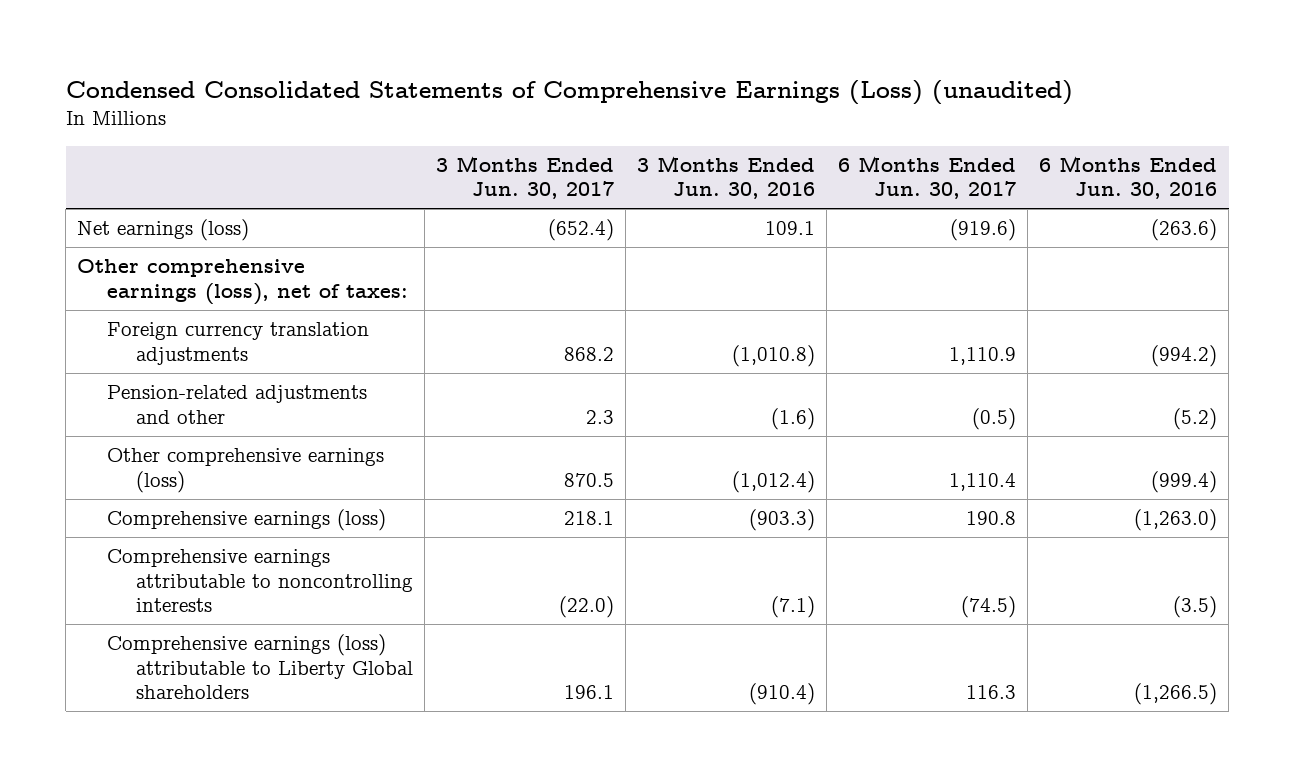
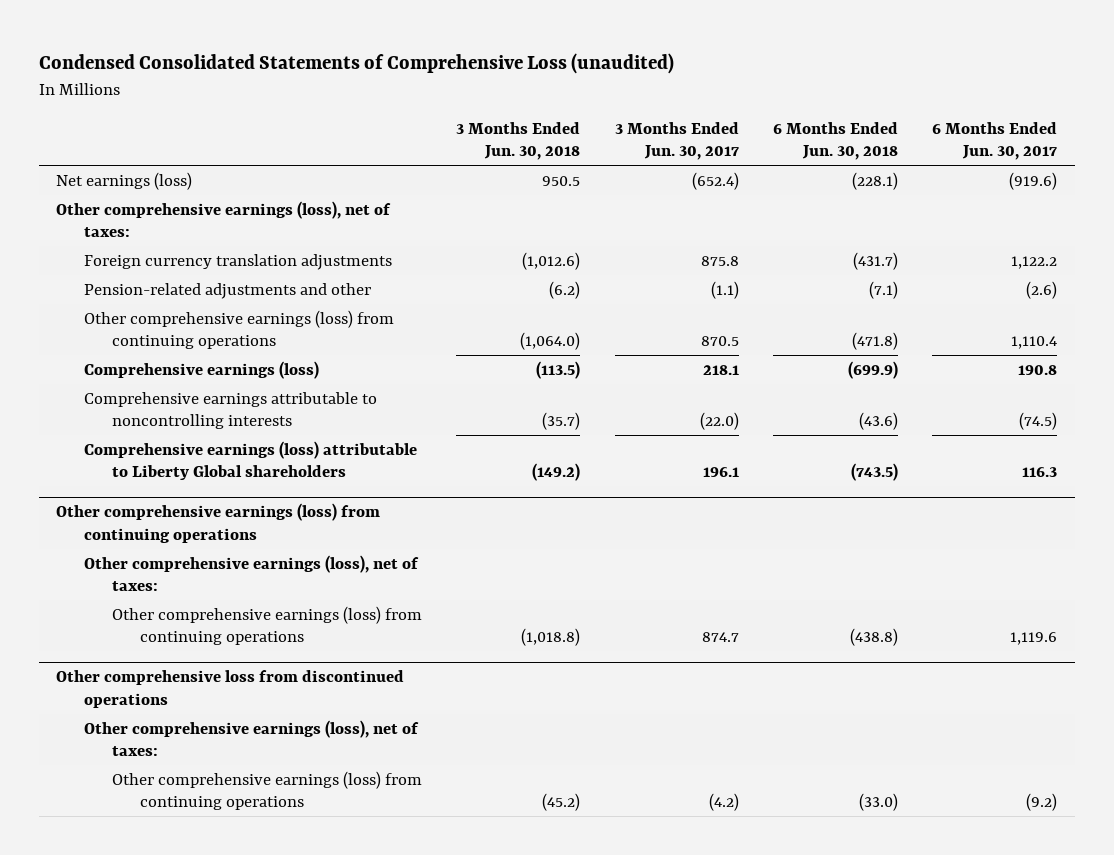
[65,79,1073,105] Condensed Consolidated Statements of Comprehensive Earnings (Loss) (unaudited) -> [39,52,675,74] Condensed Consolidated Statements of Comprehensive Loss (unaudited)
[637,155,816,200] 3 Months Ended Jun. 30, 2016 -> none
[1039,155,1218,200] 6 Months Ended Jun. 30, 2016 -> none
none -> [456,121,581,161] 3 Months Ended Jun. 30, 2018
none -> [773,121,899,161] 6 Months Ended Jun. 30, 2018
[564,346,615,361] 868.2 -> [700,255,739,266] 875.8
[949,346,1017,365] 1,110.9 -> [1011,255,1058,269] 1,122.2
[586,409,615,424] 2.3 -> [710,280,739,299] (1.1)
[972,407,1017,430] (0.5) -> [1026,280,1058,299] (2.6)
[106,448,384,493] Other comprehensive earnings (loss) -> [84,309,395,350] Other comprehensive earnings (loss) from continuing operations
none -> [56,503,381,543] Other comprehensive earnings (loss) from continuing operations
none -> [84,554,420,592] Other comprehensive earnings (loss), net of taxes:
none -> [111,605,422,646] Other comprehensive earnings (loss) from continuing operations
none -> [56,670,405,708] Other comprehensive loss from discontinued operations
none -> [84,719,420,757] Other comprehensive earnings (loss), net of taxes:
none -> [111,770,422,811] Other comprehensive earnings (loss) from continuing operations

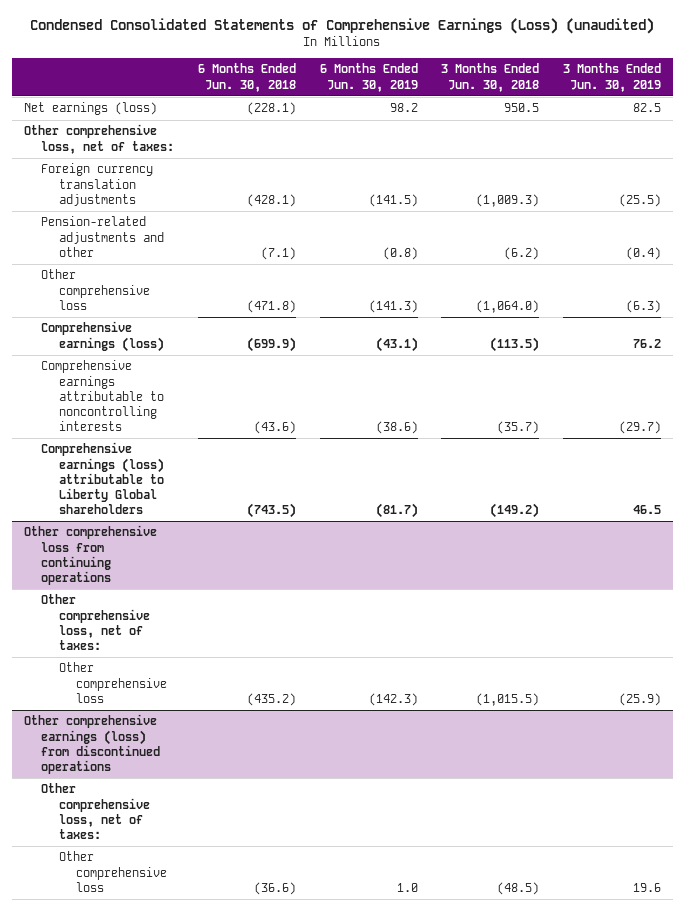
[39,52,675,74] Condensed Consolidated Statements of Comprehensive Loss (unaudited) -> [30,18,655,35] Condensed Consolidated Statements of Comprehensive Earnings (Loss) (unaudited)
[614,121,739,161] 3 Months Ended Jun. 30, 2017 -> none
[932,121,1058,161] 6 Months Ended Jun. 30, 2017 -> none
none -> [319,63,418,92] 6 Months Ended Jun. 30, 2019
none -> [562,63,661,92] 3 Months Ended Jun. 30, 2019
[56,200,392,238] Other comprehensive earnings (loss), net of taxes: -> [23,124,175,154] Other comprehensive loss, net of taxes:
[522,251,581,270] (1,012.6) -> [476,193,540,207] (1,009.3)
[853,251,899,270] (431.7) -> [246,193,296,207] (428.1)
[84,309,395,350] Other comprehensive earnings (loss) from continuing operations -> [41,269,150,310] Other comprehensive loss
[56,503,381,543] Other comprehensive earnings (loss) from continuing operations -> [23,525,157,585] Other comprehensive loss from continuing operations
[84,554,420,592] Other comprehensive earnings (loss), net of taxes: -> [41,594,150,650] Other comprehensive loss, net of taxes:
[111,605,422,646] Other comprehensive earnings (loss) from continuing operations -> [58,662,168,703] Other comprehensive loss
[521,628,581,647] (1,018.8) -> [476,692,540,706] (1,015.5)
[850,628,899,647] (438.8) -> [246,692,296,706] (435.2)
[56,670,405,708] Other comprehensive loss from discontinued operations -> [23,714,161,774] Other comprehensive earnings (loss) from discontinued operations
[84,719,420,757] Other comprehensive earnings (loss), net of taxes: -> [41,783,150,839] Other comprehensive loss, net of taxes:
[111,770,422,811] Other comprehensive earnings (loss) from continuing operations -> [58,851,168,892] Other comprehensive loss
[542,793,581,812] (45.2) -> [497,881,540,895] (48.5)
[859,793,899,812] (33.0) -> [253,881,296,895] (36.6)

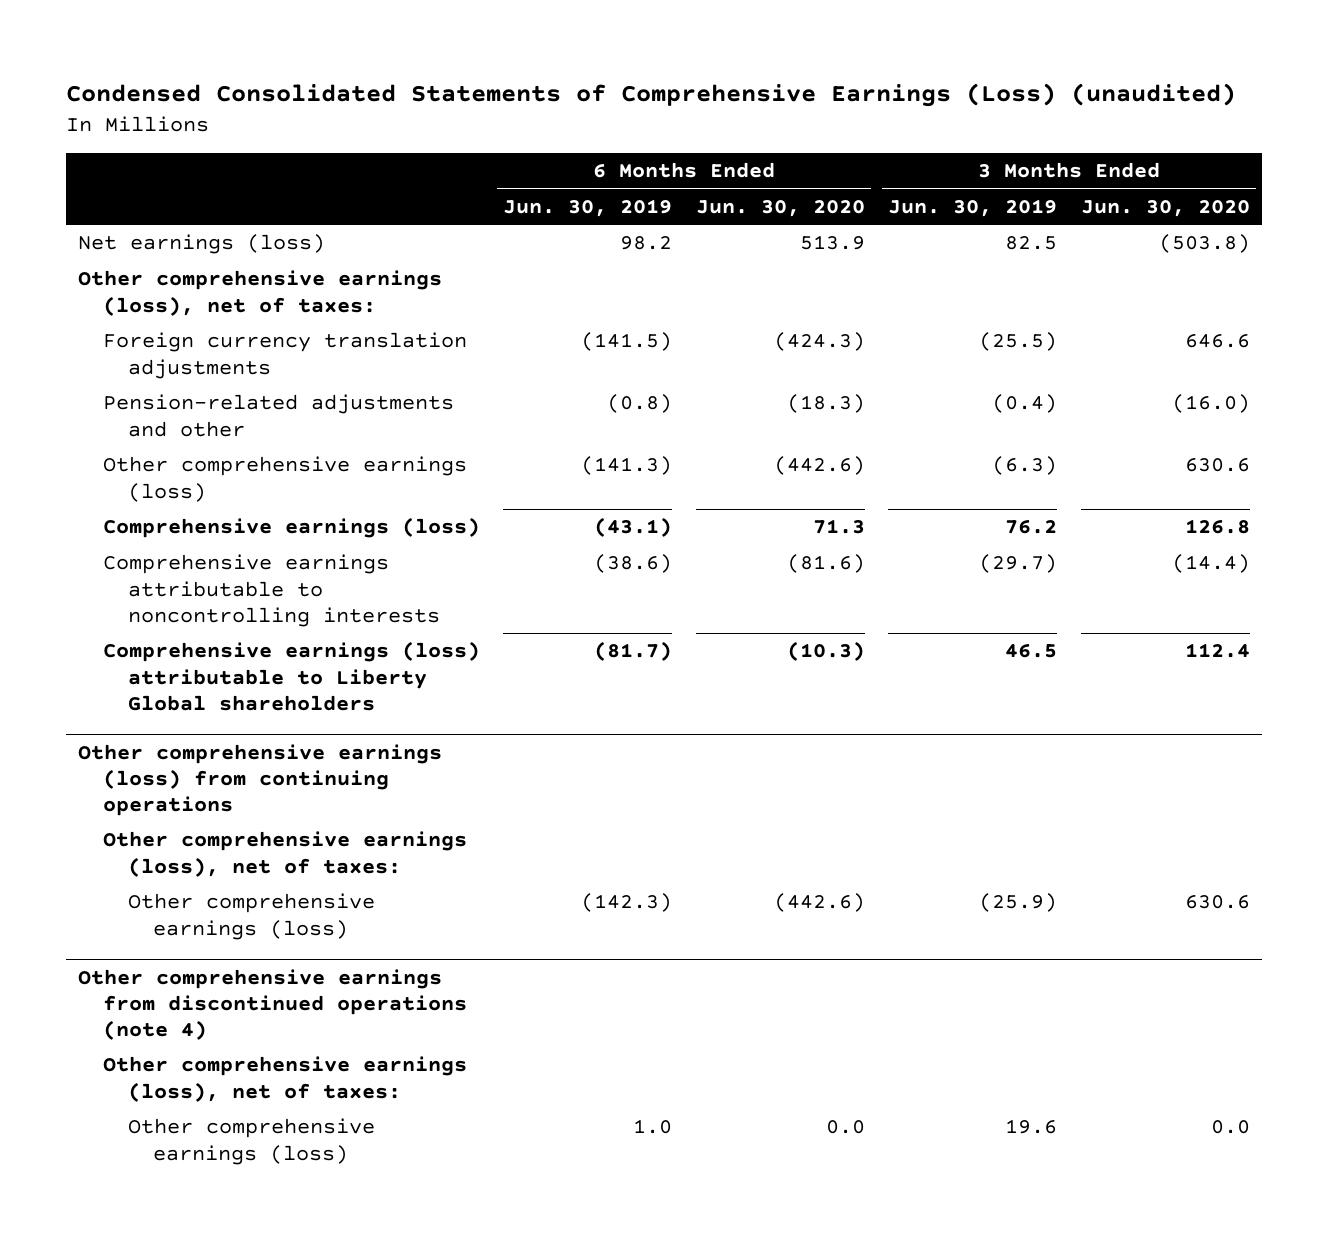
[197,63,296,92] 6 Months Ended Jun. 30, 2018 -> none
[441,63,540,92] 3 Months Ended Jun. 30, 2018 -> none
none -> [695,200,865,218] Jun. 30, 2020
none -> [1080,200,1250,218] Jun. 30, 2020
[23,124,175,154] Other comprehensive loss, net of taxes: -> [77,270,442,316] Other comprehensive earnings (loss), net of taxes:
[41,269,150,310] Other comprehensive loss -> [102,456,467,502] Other comprehensive earnings (loss)
[23,525,157,585] Other comprehensive loss from continuing operations -> [77,743,442,816] Other comprehensive earnings (loss) from continuing operations
[41,594,150,650] Other comprehensive loss, net of taxes: -> [102,831,467,877] Other comprehensive earnings (loss), net of taxes:
[58,662,168,703] Other comprehensive loss -> [127,893,375,940] Other comprehensive earnings (loss)
[23,714,161,774] Other comprehensive earnings (loss) from discontinued operations -> [77,968,467,1040] Other comprehensive earnings from discontinued operations (note 4)
[41,783,150,839] Other comprehensive loss, net of taxes: -> [102,1056,467,1102] Other comprehensive earnings (loss), net of taxes:
[58,851,168,892] Other comprehensive loss -> [127,1118,375,1165] Other comprehensive earnings (loss)

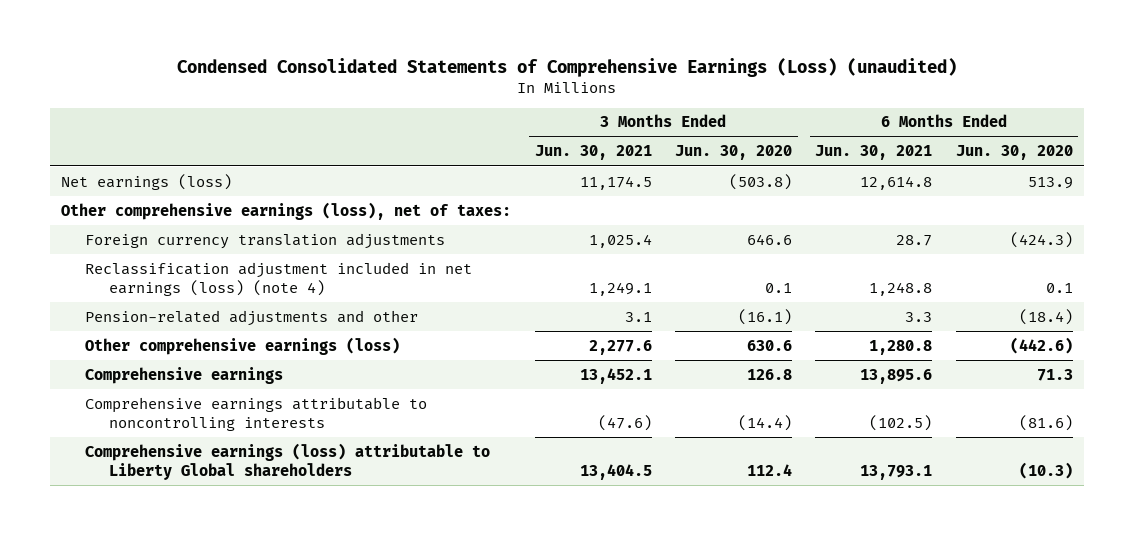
[503,199,673,218] Jun. 30, 2019 -> none
[888,199,1058,218] Jun. 30, 2019 -> none
none -> [534,145,652,161] Jun. 30, 2021
none -> [815,145,933,161] Jun. 30, 2021
none -> [85,261,473,296] Reclassification adjustment included in net earnings (loss) (note 4)
[786,394,865,414] (18.3) -> [1018,308,1073,325] (18.4)
[1171,394,1250,414] (16.0) -> [738,308,793,325] (16.1)
[102,517,480,539] Comprehensive earnings (loss) -> [85,366,284,384] Comprehensive earnings
[77,743,442,816] Other comprehensive earnings (loss) from continuing operations -> none
[102,831,467,877] Other comprehensive earnings (loss), net of taxes: -> none
[127,893,375,940] Other comprehensive earnings (loss) -> none
[77,968,467,1040] Other comprehensive earnings from discontinued operations (note 4) -> none
[102,1056,467,1102] Other comprehensive earnings (loss), net of taxes: -> none
[127,1118,375,1165] Other comprehensive earnings (loss) -> none

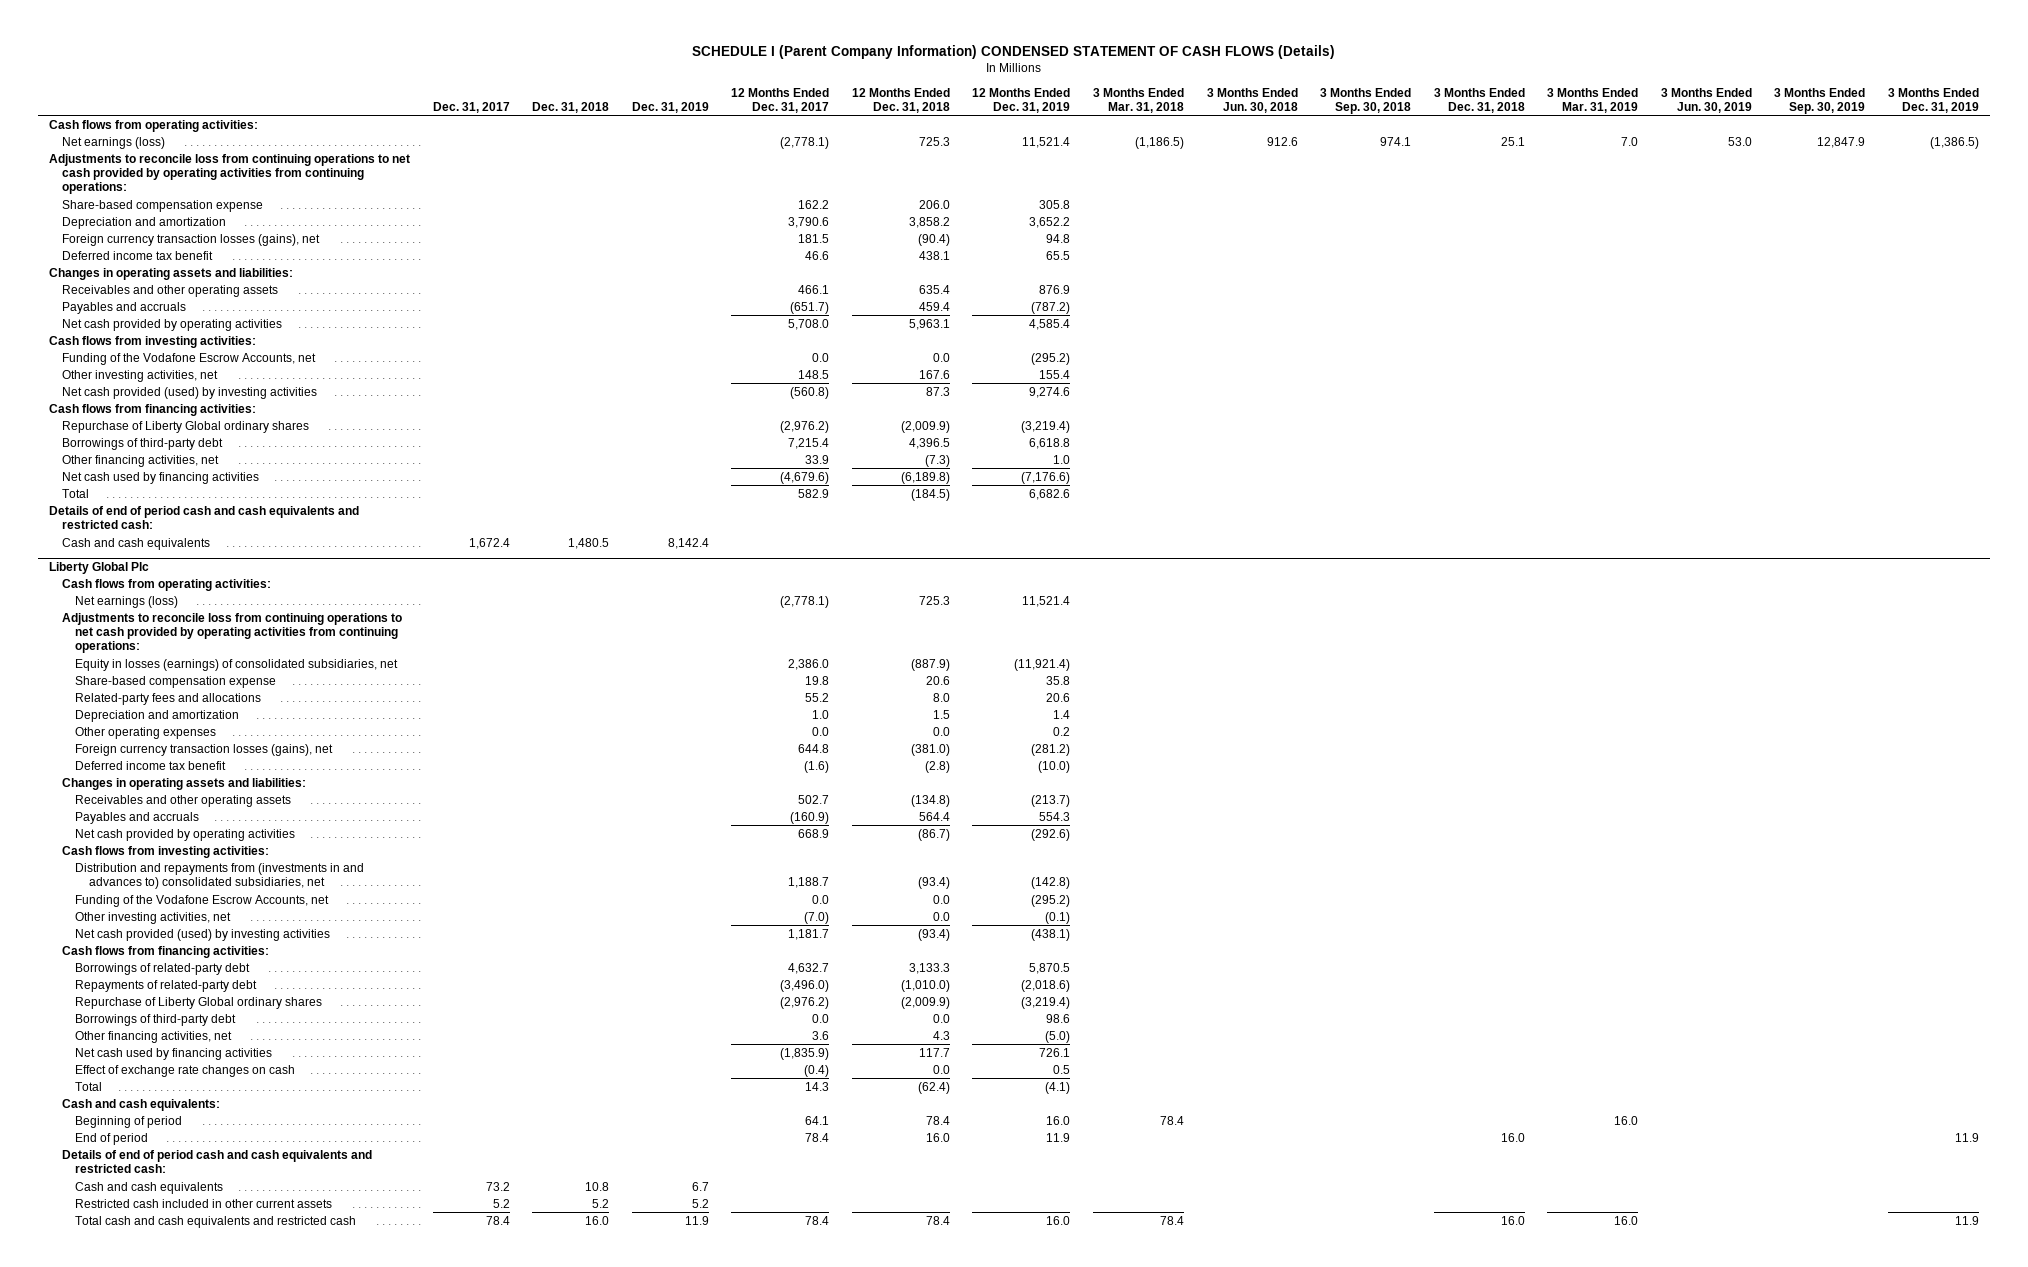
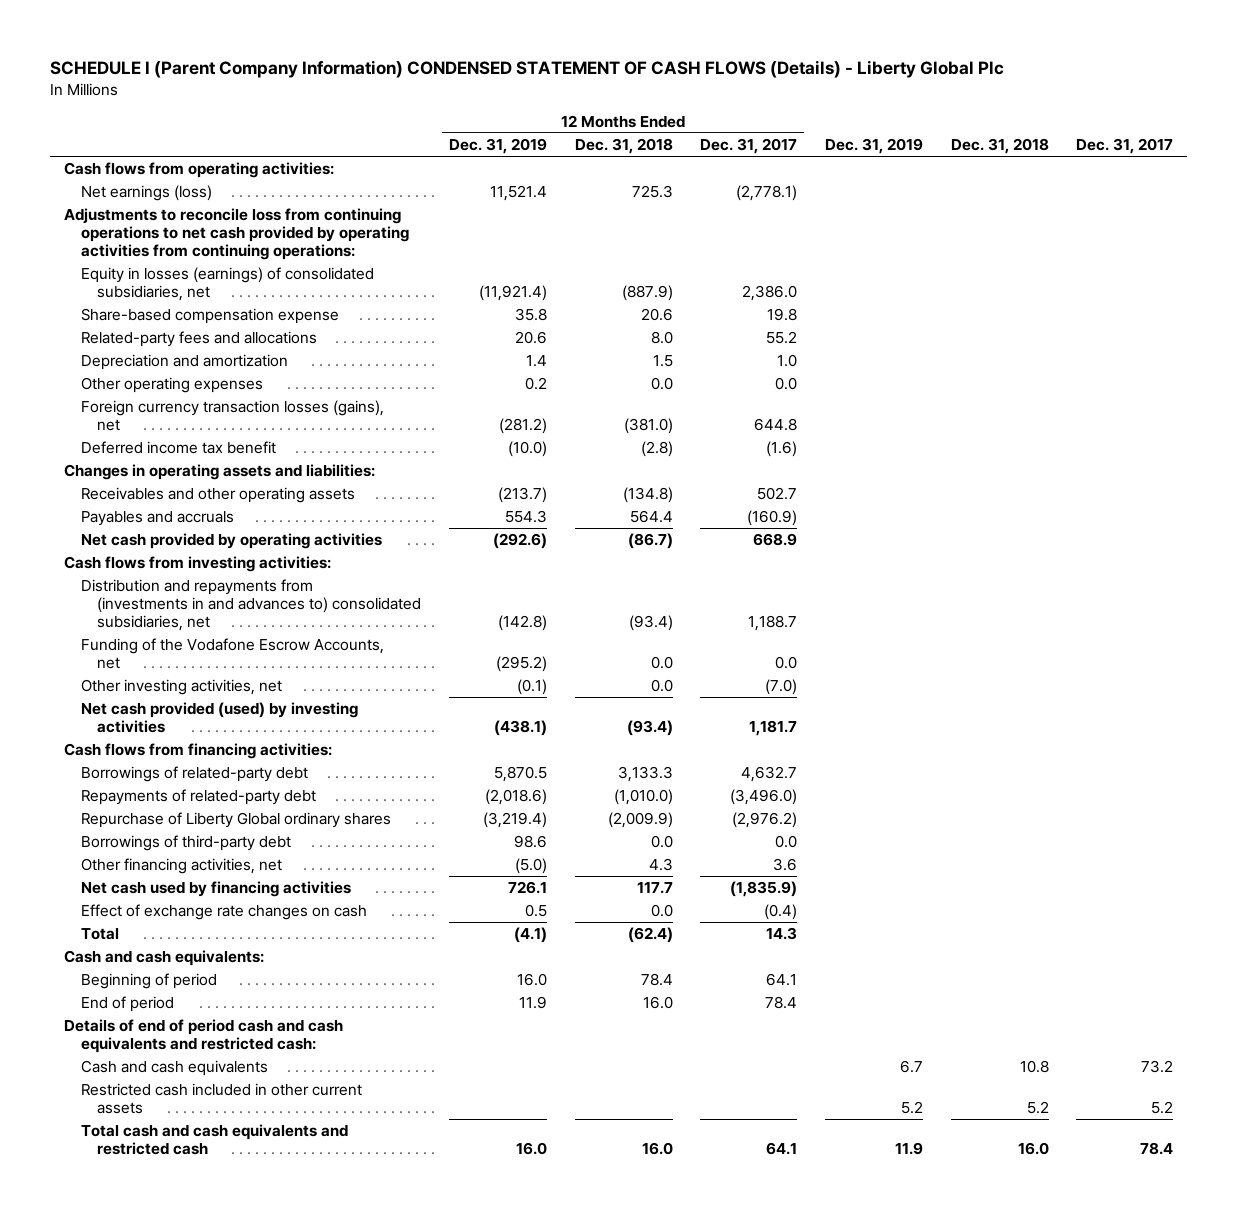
[692,45,1336,60] SCHEDULE I (Parent Company Information) CONDENSED STATEMENT OF CASH FLOWS (Details) -> [50,59,1005,78] SCHEDULE I (Parent Company Information) CONDENSED STATEMENT OF CASH FLOWS (Details) - Liberty Global Plc
[1093,87,1185,113] 3 Months Ended Mar. 31, 2018 -> none
[1206,87,1298,113] 3 Months Ended Jun. 30, 2018 -> none
[1320,87,1412,114] 3 Months Ended Sep. 30, 2018 -> none
[1433,87,1525,113] 3 Months Ended Dec. 31, 2018 -> none
[1547,87,1639,113] 3 Months Ended Mar. 31, 2019 -> none
[1660,87,1752,113] 3 Months Ended Jun. 30, 2019 -> none
[1774,87,1866,114] 3 Months Ended Sep. 30, 2019 -> none
[1887,87,1979,113] 3 Months Ended Dec. 31, 2019 -> none
[62,199,264,212] Share-based compensation expense -> none
[62,216,227,229] Depreciation and amortization -> none
[62,233,321,246] Foreign currency transaction losses (gains), net -> none
[62,250,214,260] Deferred income tax benefit -> none
[49,267,294,280] Changes in operating assets and liabilities: -> none
[62,284,279,297] Receivables and other operating assets -> none
[62,301,187,314] Payables and accruals -> none
[62,318,283,331] Net cash provided by operating activities -> none
[49,335,257,348] Cash flows from investing activities: -> none
[62,352,317,365] Funding of the Vodafone Escrow Accounts, net -> none
[62,369,219,382] Other investing activities, net -> none
[62,386,318,399] Net cash provided (used) by investing activities -> none
[49,403,257,416] Cash flows from financing activities: -> none
[62,420,310,433] Repurchase of Liberty Global ordinary shares -> none
[62,437,224,450] Borrowings of third-party debt -> none
[62,454,220,467] Other financing activities, net -> none
[62,471,260,484] Net cash used by financing activities -> none
[62,488,90,498] Total -> none
[49,505,360,529] Details of end of period cash and cash equivalents and restricted cash: -> none
[62,537,211,550] Cash and cash equivalents -> none
[49,561,150,574] Liberty Global Plc -> none
[62,578,272,591] Cash flows from operating activities: -> none
[75,595,179,608] Net earnings (loss) -> none
[62,612,403,654] Adjustments to reconcile loss from continuing operations to net cash provided by operating activities from continuing operations: -> none
[805,1215,830,1225] 78.4 -> [766,1142,798,1156] 64.1
[925,1215,950,1225] 78.4 -> [641,1142,673,1156] 16.0

